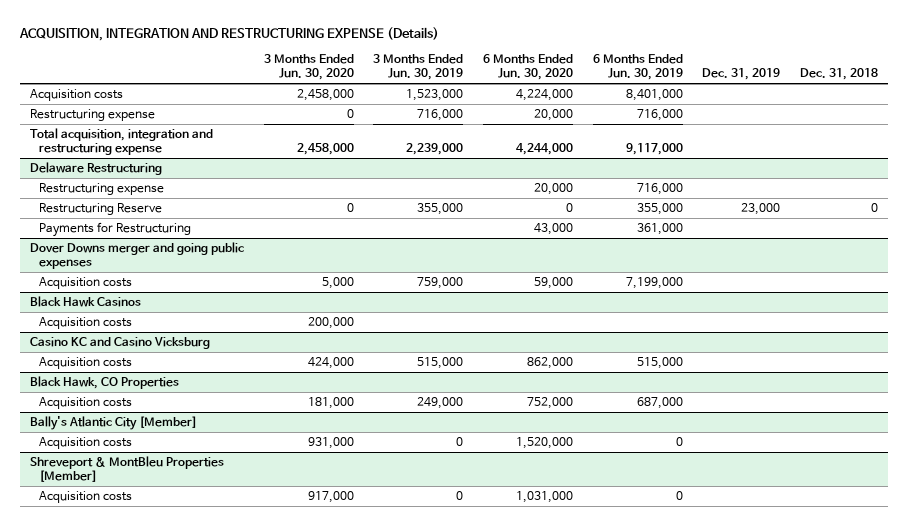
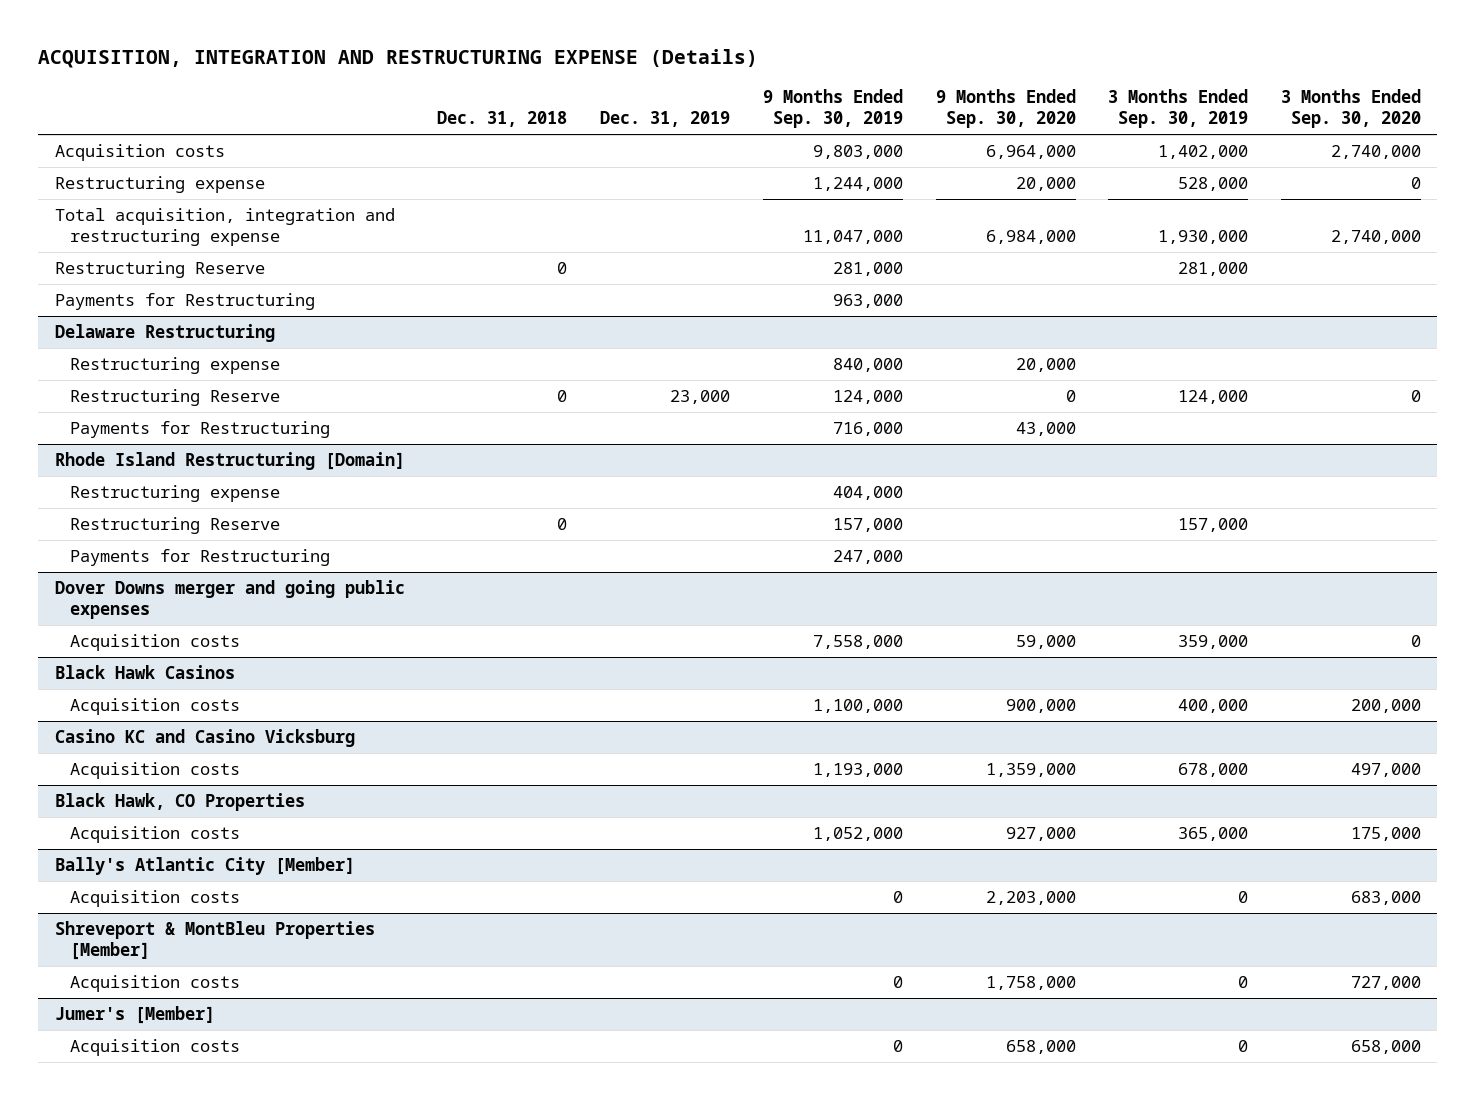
[263,54,354,81] 3 Months Ended Jun. 30, 2020 -> none
[373,54,464,81] 3 Months Ended Jun. 30, 2019 -> none
[482,54,573,81] 6 Months Ended Jun. 30, 2020 -> none
[592,54,683,81] 6 Months Ended Jun. 30, 2019 -> none
none -> [762,89,903,129] 9 Months Ended Sep. 30, 2019
none -> [935,89,1076,129] 9 Months Ended Sep. 30, 2020
none -> [1108,89,1249,129] 3 Months Ended Sep. 30, 2019
none -> [1281,89,1422,129] 3 Months Ended Sep. 30, 2020
none -> [54,261,265,279] Restructuring Reserve
none -> [54,293,315,311] Payments for Restructuring
none -> [54,452,405,471] Rhode Island Restructuring [Domain]
none -> [70,485,281,503] Restructuring expense
none -> [70,517,281,535] Restructuring Reserve
none -> [70,549,331,567] Payments for Restructuring
none -> [54,1006,215,1025] Jumer's [Member]
none -> [70,1039,241,1057] Acquisition costs

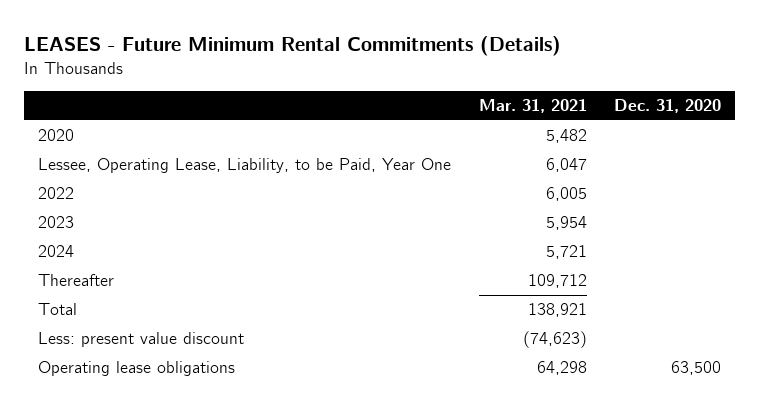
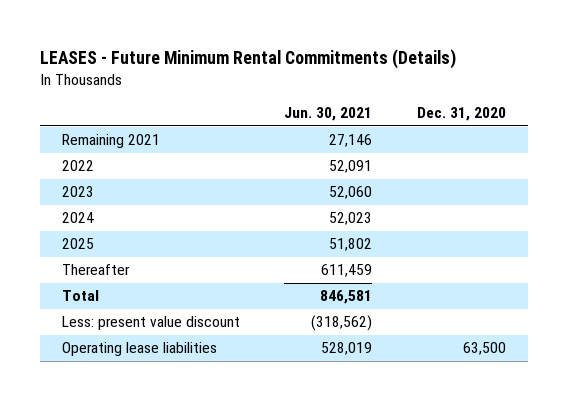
[478,99,587,114] Mar. 31, 2021 -> none
none -> [284,107,373,122] Jun. 30, 2021
[38,158,452,174] Lessee, Operating Lease, Liability, to be Paid, Year One -> none
[38,129,75,142] 2020 -> [62,134,161,149] Remaining 2021
none -> [62,238,95,250] 2025
[38,361,236,377] Operating lease obligations -> [62,342,218,357] Operating lease liabilities

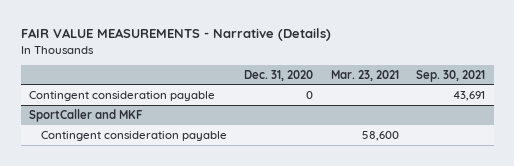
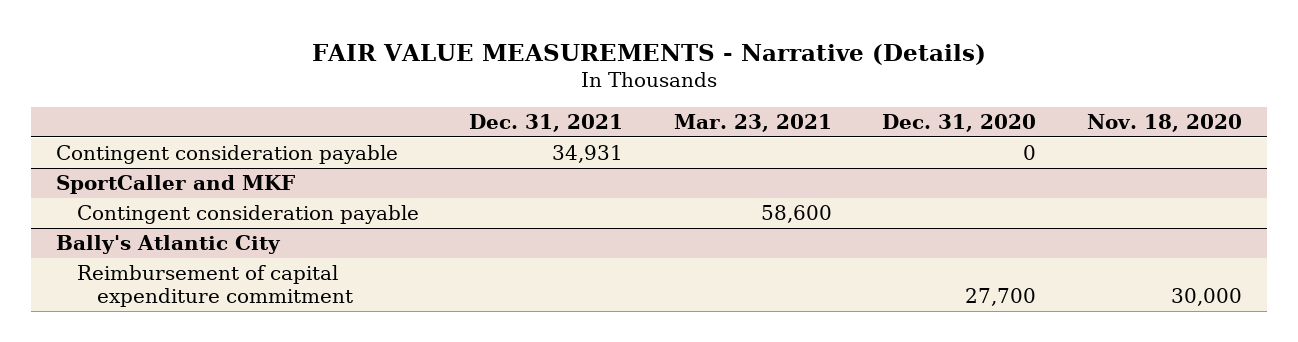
[416,69,486,82] Sep. 30, 2021 -> none
none -> [469,113,624,132] Dec. 31, 2021
none -> [1086,113,1242,132] Nov. 18, 2020
none -> [56,235,282,255] Bally's Atlantic City
none -> [76,265,354,307] Reimbursement of capital expenditure commitment

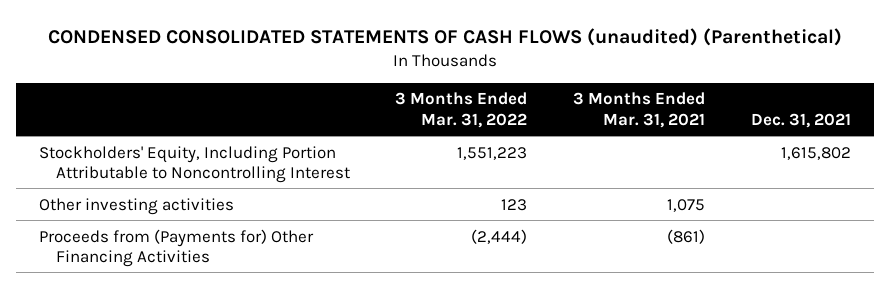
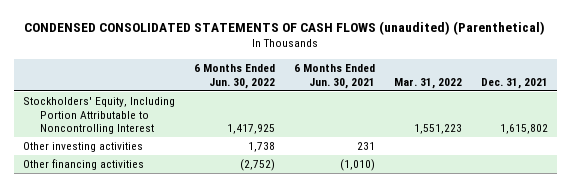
[395,92,528,128] 3 Months Ended Mar. 31, 2022 -> none
[573,92,706,128] 3 Months Ended Mar. 31, 2021 -> none
none -> [194,64,276,89] 6 Months Ended Jun. 30, 2022
none -> [293,64,375,89] 6 Months Ended Jun. 30, 2021
none -> [393,77,462,89] Mar. 31, 2022
[39,228,315,267] Proceeds from (Payments for) Other Financing Activities -> [23,159,145,171] Other financing activities

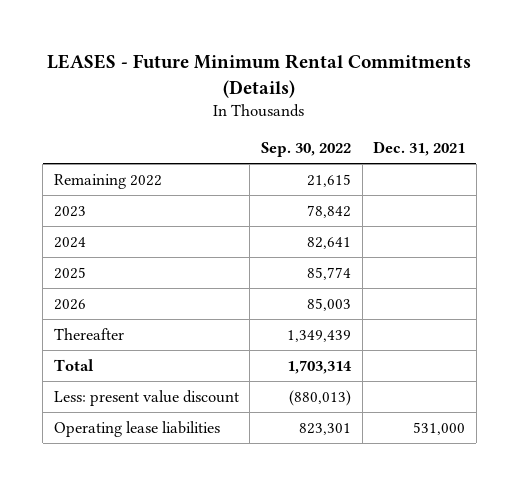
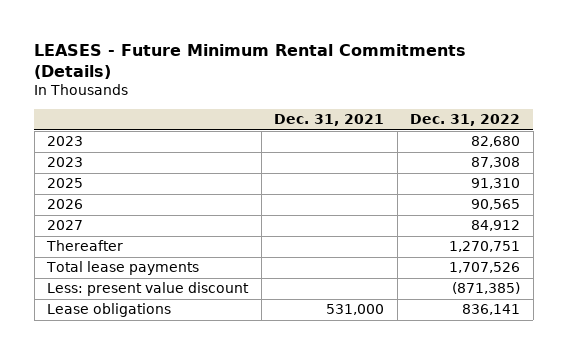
[260,142,351,158] Sep. 30, 2022 -> none
none -> [410,114,521,127] Dec. 31, 2022
[53,173,162,189] Remaining 2022 -> none
[53,236,86,248] 2024 -> [47,157,84,168] 2023
none -> [47,220,84,231] 2027
[53,358,94,371] Total -> [46,261,200,276] Total lease payments
[53,420,220,437] Operating lease liabilities -> [47,303,172,318] Lease obligations

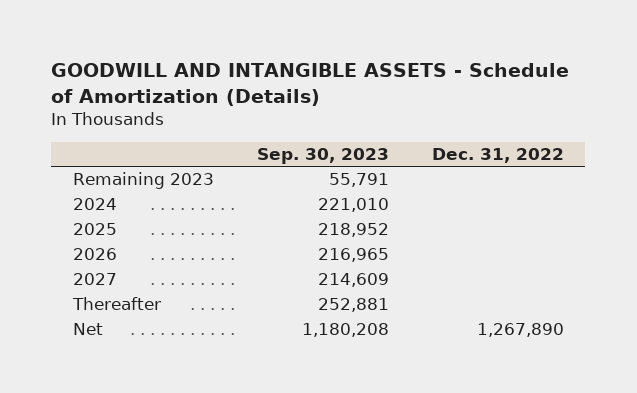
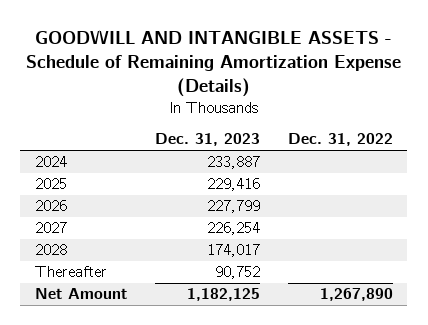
[51,63,570,106] GOODWILL AND INTANGIBLE ASSETS - Schedule of Amortization (Details) -> [25,29,401,97] GOODWILL AND INTANGIBLE ASSETS - Schedule of Remaining Amortization Expense (Details)
[256,148,389,165] Sep. 30, 2023 -> none
none -> [154,133,260,147] Dec. 31, 2023
[72,172,214,190] Remaining 2023 -> none
none -> [34,244,67,256] 2028
[72,323,103,336] Net -> [34,288,127,300] Net Amount

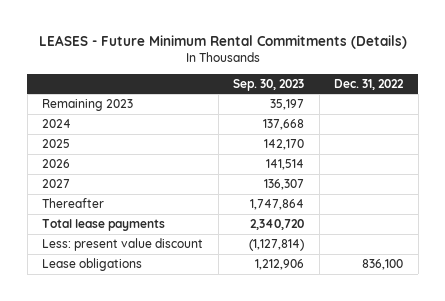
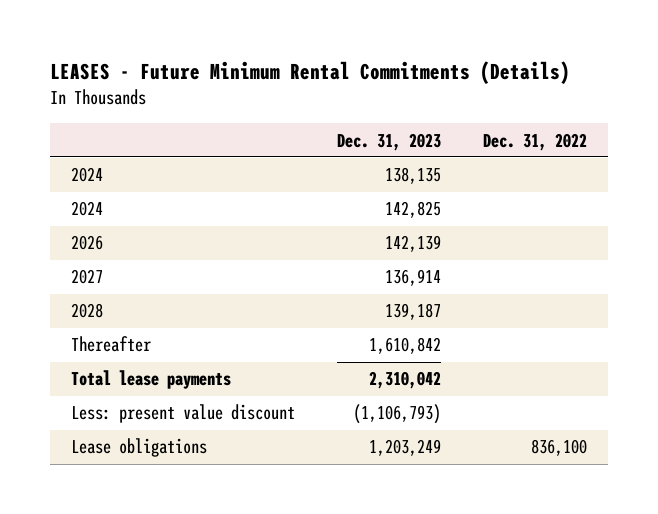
[233,78,305,91] Sep. 30, 2023 -> none
none -> [336,132,441,151] Dec. 31, 2023
[42,99,134,112] Remaining 2023 -> none
[42,139,71,149] 2025 -> [70,201,103,217] 2024
none -> [70,303,103,319] 2028

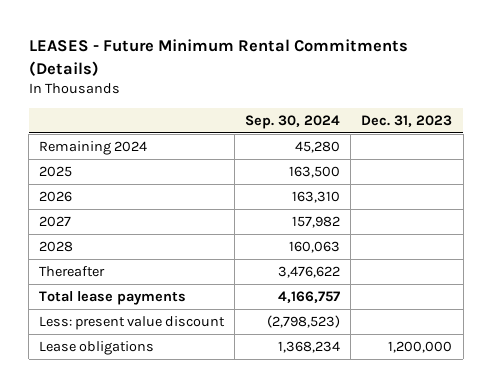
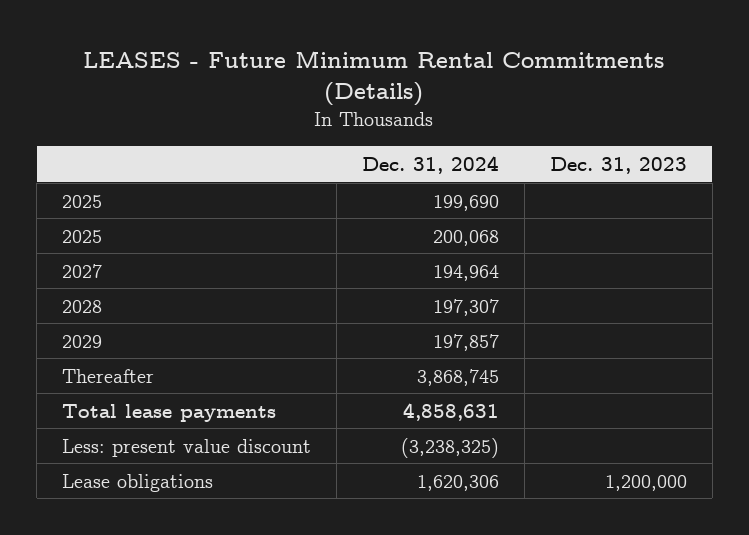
[245,114,341,129] Sep. 30, 2024 -> none
none -> [361,155,499,174] Dec. 31, 2024
[39,141,148,156] Remaining 2024 -> none
[39,191,73,203] 2026 -> [62,229,103,243] 2025
none -> [62,334,103,348] 2029

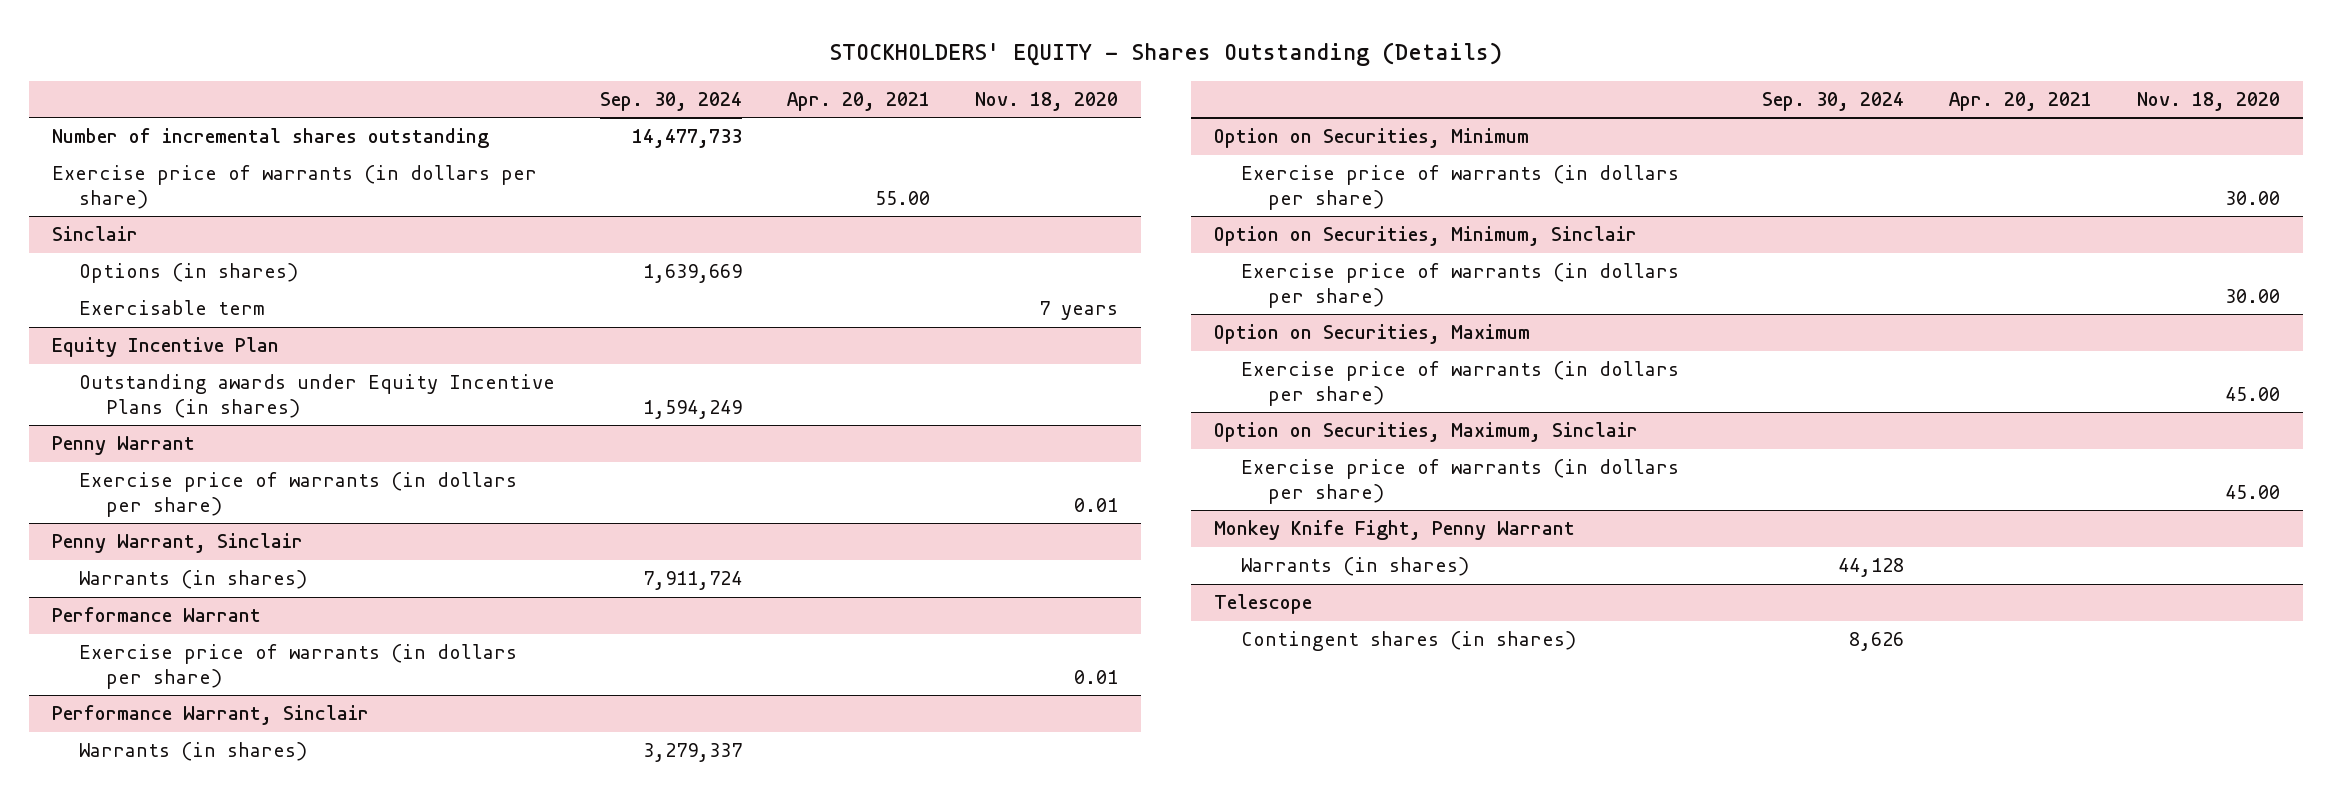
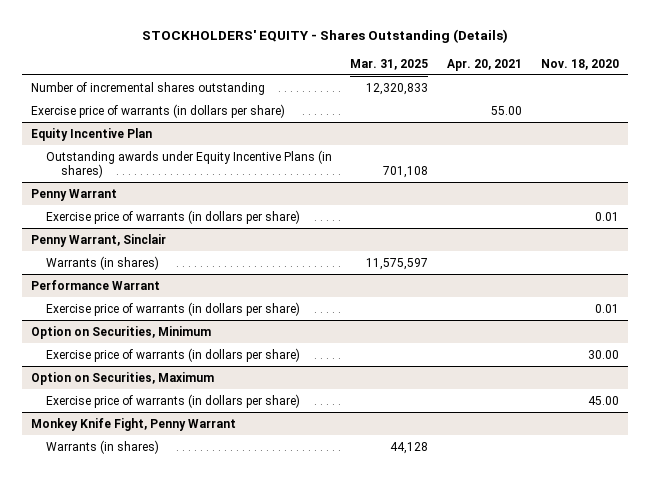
[600,91,743,111] Sep. 30, 2024 -> none
none -> [350,58,429,70] Mar. 31, 2025
[51,226,138,242] Sinclair -> none
[79,263,299,284] Options (in shares) -> none
[79,300,266,316] Exercisable term -> none
[51,705,369,726] Performance Warrant, Sinclair -> none
[79,742,308,762] Warrants (in shares) -> none
[1213,226,1637,247] Option on Securities, Minimum, Sinclair -> none
[1241,263,1680,308] Exercise price of warrants (in dollars per share) -> none
[1213,422,1638,443] Option on Securities, Maximum, Sinclair -> none
[1241,459,1680,504] Exercise price of warrants (in dollars per share) -> none
[1213,594,1312,615] Telescope -> none
[1241,631,1577,652] Contingent shares (in shares) -> none

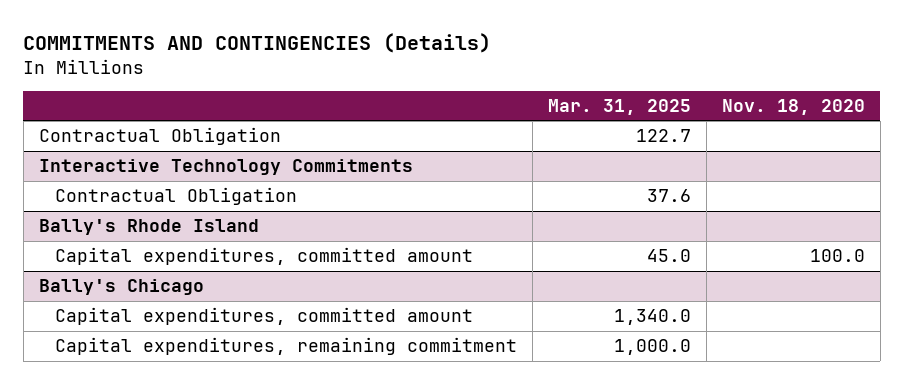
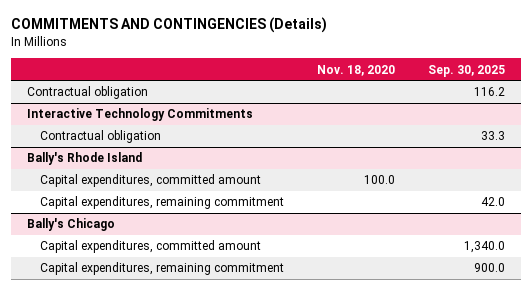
[548,98,692,115] Mar. 31, 2025 -> none
none -> [427,64,505,77] Sep. 30, 2025
[38,127,281,146] Contractual Obligation -> [26,86,148,100] Contractual obligation
[55,187,298,206] Contractual Obligation -> [40,130,162,144] Contractual obligation
none -> [40,196,285,210] Capital expenditures, remaining commitment

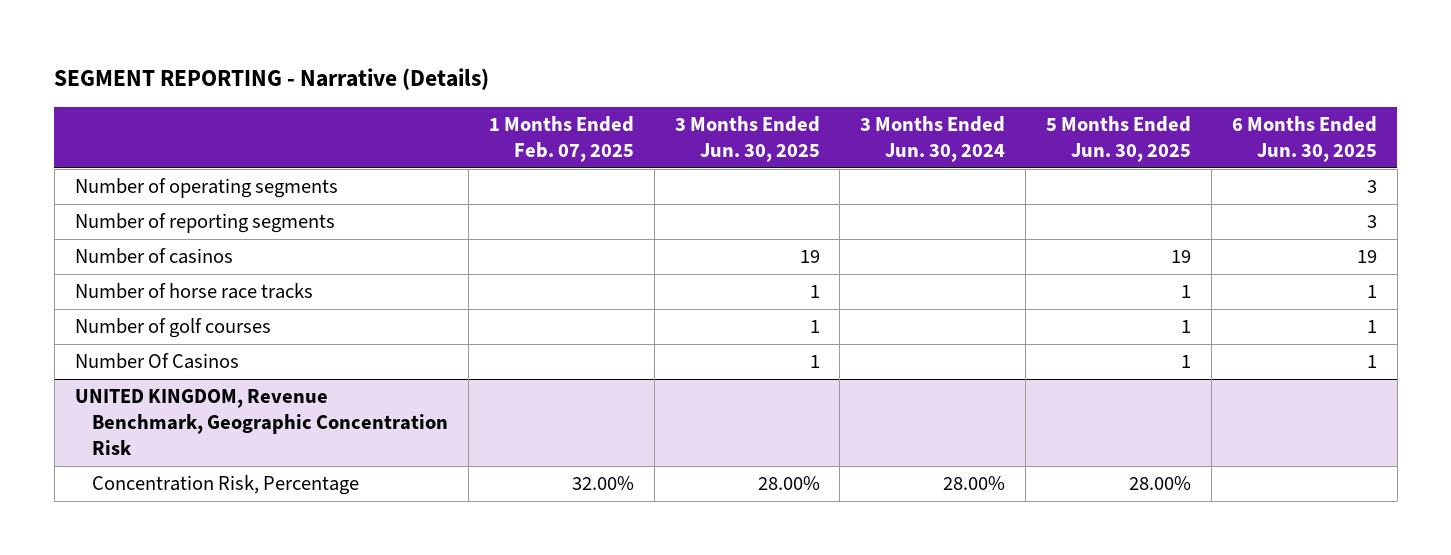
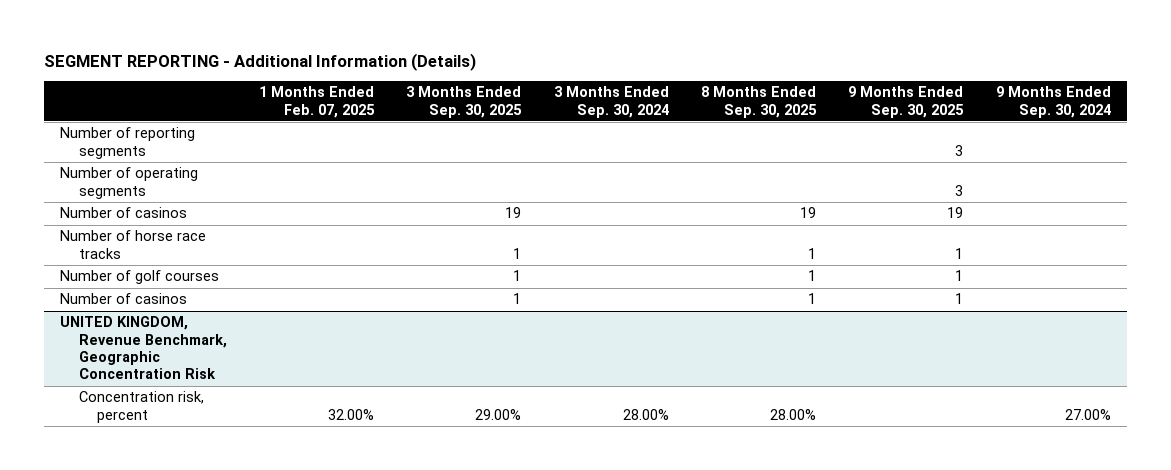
[54,68,490,91] SEGMENT REPORTING - Narrative (Details) -> [44,52,477,71] SEGMENT REPORTING - Additional Information (Details)
[674,116,820,162] 3 Months Ended Jun. 30, 2025 -> none
[860,116,1006,162] 3 Months Ended Jun. 30, 2024 -> none
[1046,116,1192,162] 5 Months Ended Jun. 30, 2025 -> none
[1231,116,1377,162] 6 Months Ended Jun. 30, 2025 -> none
none -> [406,86,523,118] 3 Months Ended Sep. 30, 2025
none -> [553,86,669,118] 3 Months Ended Sep. 30, 2024
none -> [700,86,817,118] 8 Months Ended Sep. 30, 2025
none -> [848,86,965,118] 9 Months Ended Sep. 30, 2025
none -> [995,86,1111,118] 9 Months Ended Sep. 30, 2024
[74,178,338,199] Number of operating segments -> [60,167,199,199] Number of operating segments
[74,353,239,370] Number Of Casinos -> [60,293,188,305] Number of casinos
[91,475,359,496] Concentration Risk, Percentage -> [78,391,204,423] Concentration risk, percent

